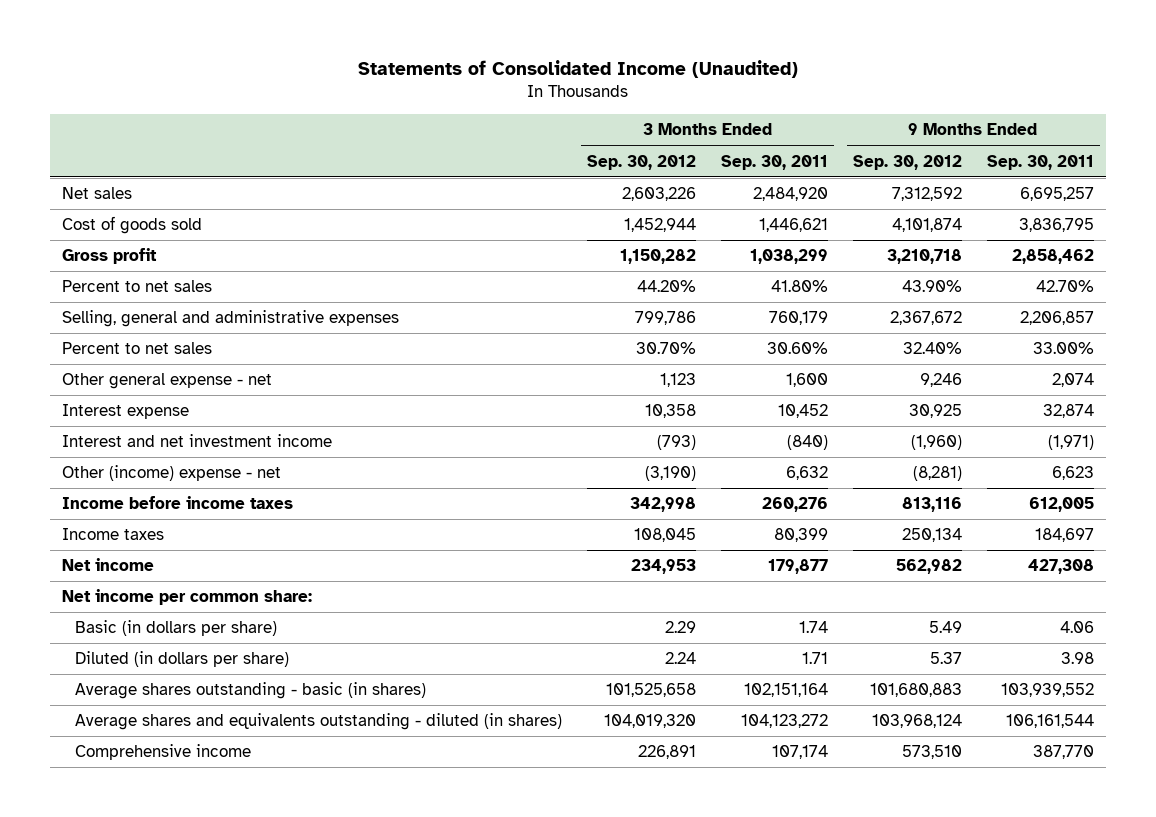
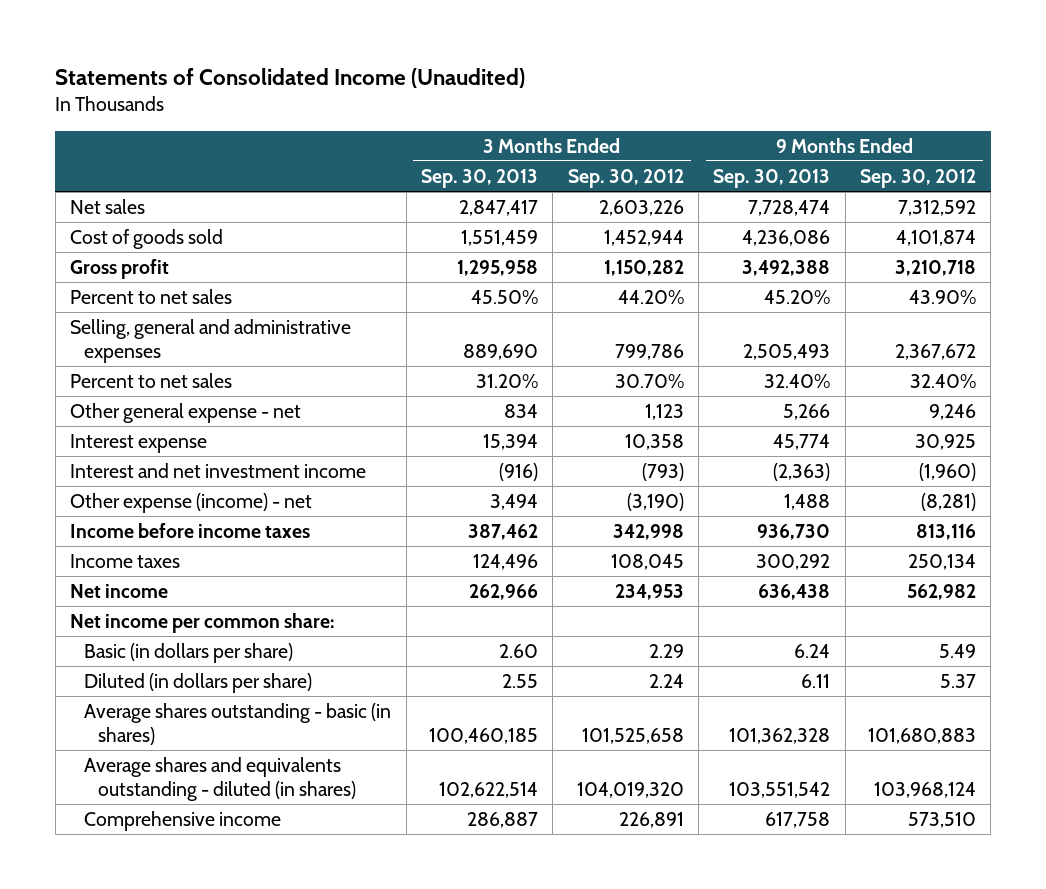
[720,154,828,170] Sep. 30, 2011 -> none
[986,154,1094,170] Sep. 30, 2011 -> none
none -> [420,168,538,188] Sep. 30, 2013
none -> [713,168,831,188] Sep. 30, 2013
[62,465,282,482] Other (income) expense - net -> [69,492,312,513] Other expense (income) - net

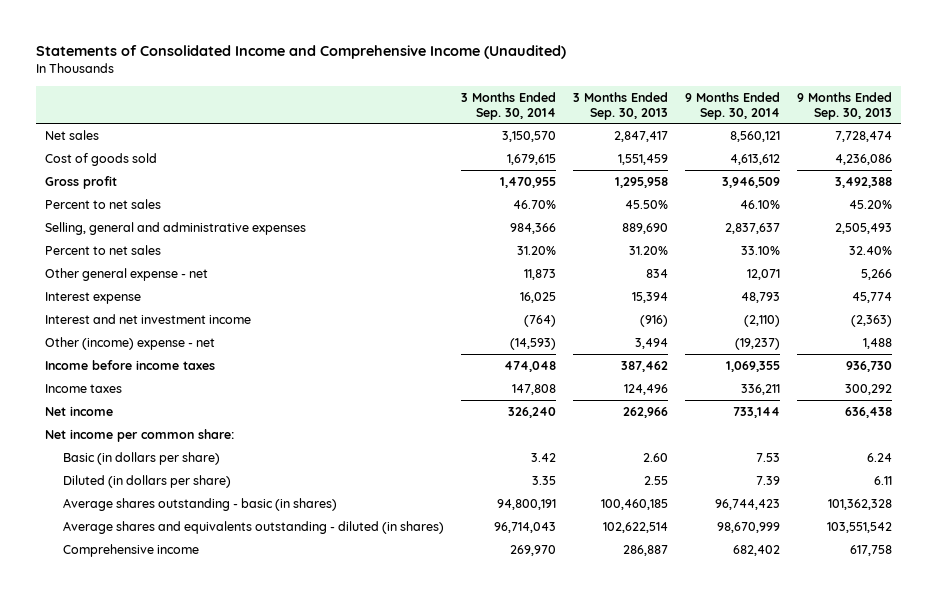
[55,68,526,89] Statements of Consolidated Income (Unaudited) -> [36,45,567,60] Statements of Consolidated Income and Comprehensive Income (Unaudited)
[567,168,684,188] Sep. 30, 2012 -> none
[859,168,976,188] Sep. 30, 2012 -> none
none -> [461,91,557,120] 3 Months Ended Sep. 30, 2014
none -> [685,91,781,120] 9 Months Ended Sep. 30, 2014
[69,492,312,513] Other expense (income) - net -> [44,336,215,350] Other (income) expense - net

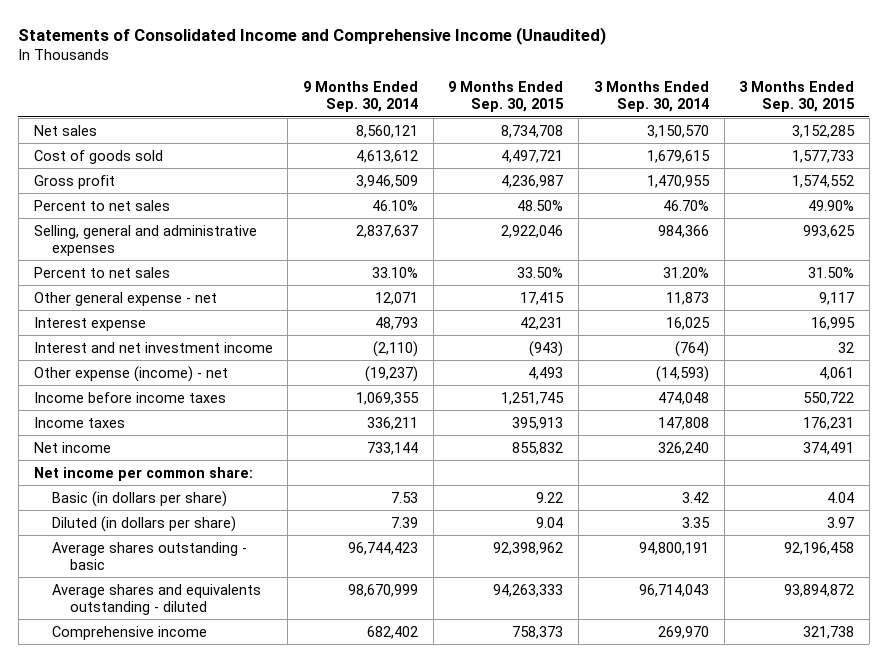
[573,91,669,120] 3 Months Ended Sep. 30, 2013 -> none
[797,91,893,120] 9 Months Ended Sep. 30, 2013 -> none
none -> [448,81,565,113] 9 Months Ended Sep. 30, 2015
none -> [739,81,856,113] 3 Months Ended Sep. 30, 2015
[44,336,215,350] Other (income) expense - net -> [33,365,228,382] Other expense (income) - net
[63,497,338,511] Average shares outstanding - basic (in shares) -> [51,541,247,570] Average shares outstanding - basic
[63,520,445,534] Average shares and equivalents outstanding - diluted (in shares) -> [51,583,261,615] Average shares and equivalents outstanding - diluted

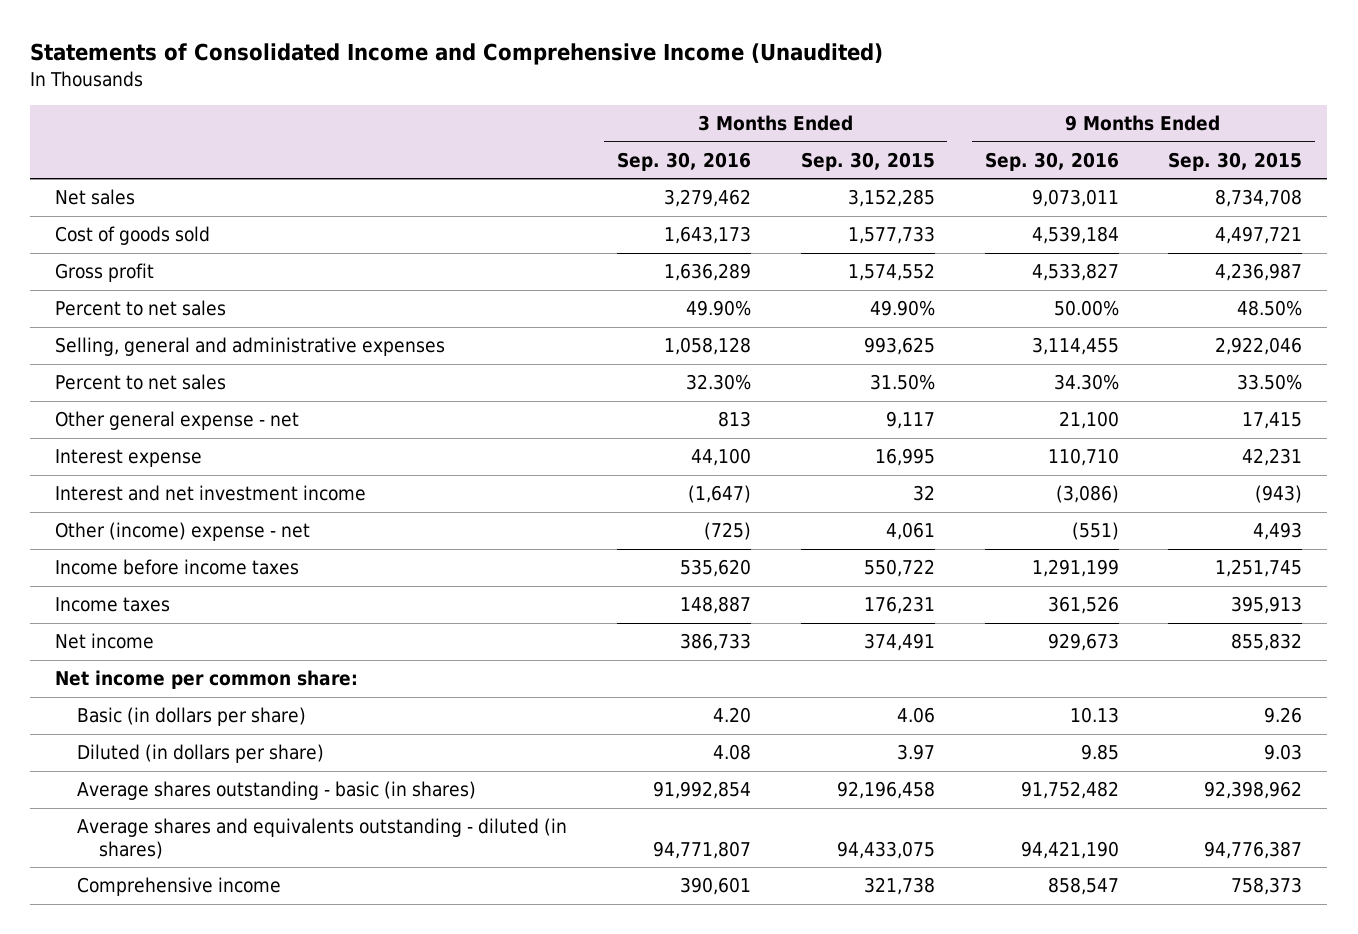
[302,81,418,113] 9 Months Ended Sep. 30, 2014 -> none
[593,81,709,113] 3 Months Ended Sep. 30, 2014 -> none
none -> [616,151,751,171] Sep. 30, 2016
none -> [984,151,1119,171] Sep. 30, 2016
[33,365,228,382] Other expense (income) - net -> [55,522,311,542] Other (income) expense - net
[536,491,564,503] 9.22 -> [1264,707,1303,724] 9.26
[827,491,855,503] 4.04 -> [896,707,935,724] 4.06
[536,516,564,528] 9.04 -> [1264,744,1303,761] 9.03
[51,541,247,570] Average shares outstanding - basic -> [77,781,477,801] Average shares outstanding - basic (in shares)
[51,583,261,615] Average shares and equivalents outstanding - diluted -> [77,818,568,859] Average shares and equivalents outstanding - diluted (in shares)
[493,583,564,597] 94,263,333 -> [1204,840,1303,859] 94,776,387
[784,583,855,597] 93,894,872 -> [836,840,935,859] 94,433,075

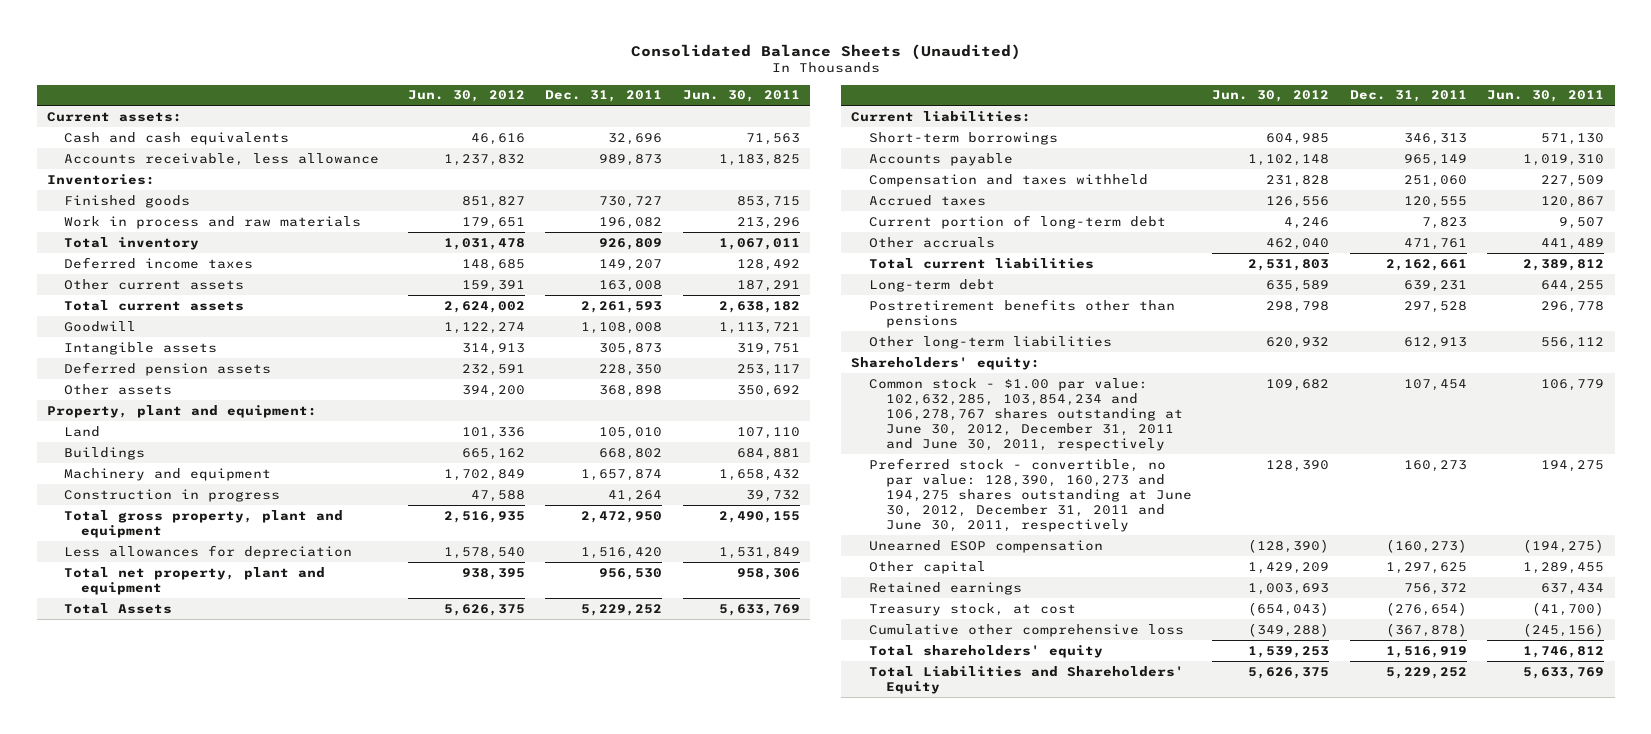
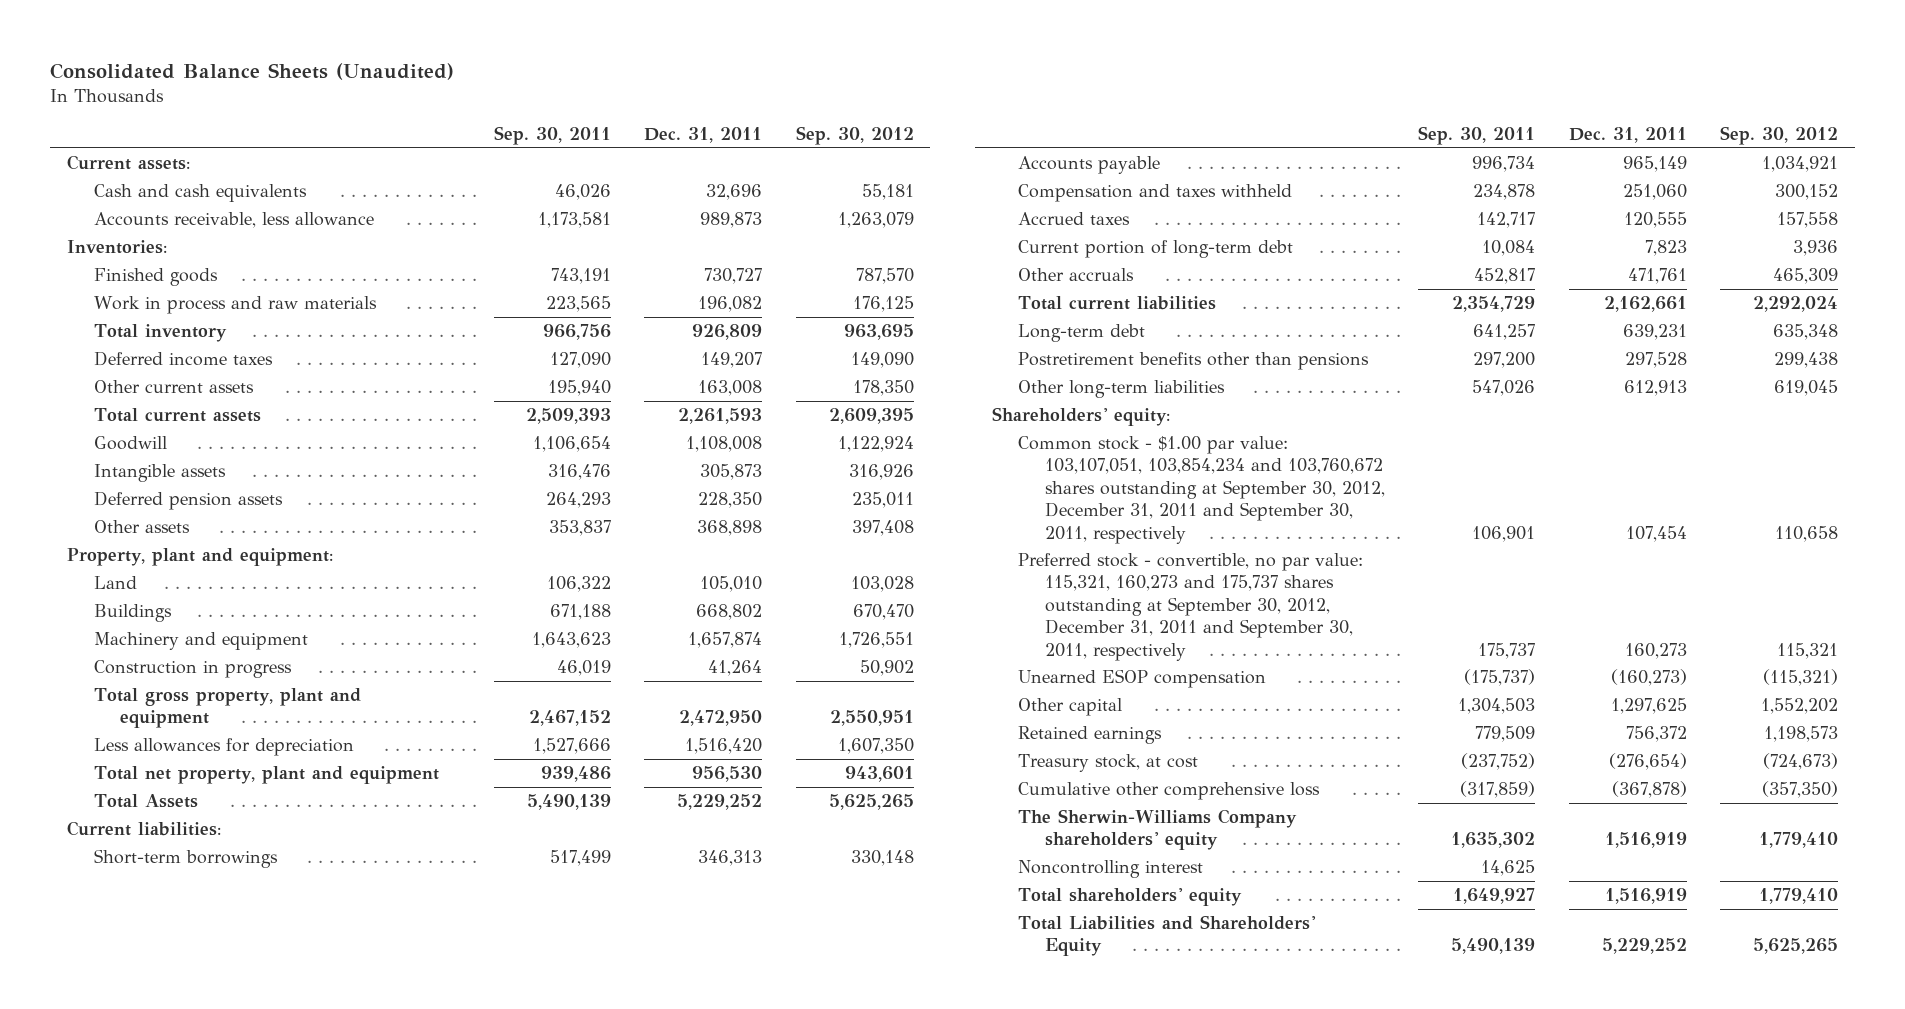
[407,90,525,103] Jun. 30, 2012 -> none
[683,90,801,103] Jun. 30, 2011 -> none
none -> [493,125,611,145] Sep. 30, 2011
none -> [795,125,914,145] Sep. 30, 2012
[868,377,1183,451] Common stock - $1.00 par value: 102,632,285, 103,854,234 and 106,278,767 shares outstanding at June 30, 2012, December 31, 2011 and June 30, 2011, respectively -> [1018,436,1385,544] Common stock - $1.00 par value: 103,107,051, 103,854,234 and 103,760,672 shares outstanding at September 30, 2012, December 31, 2011 and September 30, 2011, respectively
[868,457,1192,532] Preferred stock - convertible, no par value: 128,390, 160,273 and 194,275 shares outstanding at June 30, 2012, December 31, 2011 and June 30, 2011, respectively -> [1018,553,1364,661] Preferred stock - convertible, no par value: 115,321, 160,273 and 175,737 shares outstanding at September 30, 2012, December 31, 2011 and September 30, 2011, respectively
none -> [1018,809,1298,851] The Sherwin-Williams Company shareholders' equity
none -> [1018,860,1204,879] Noncontrolling interest

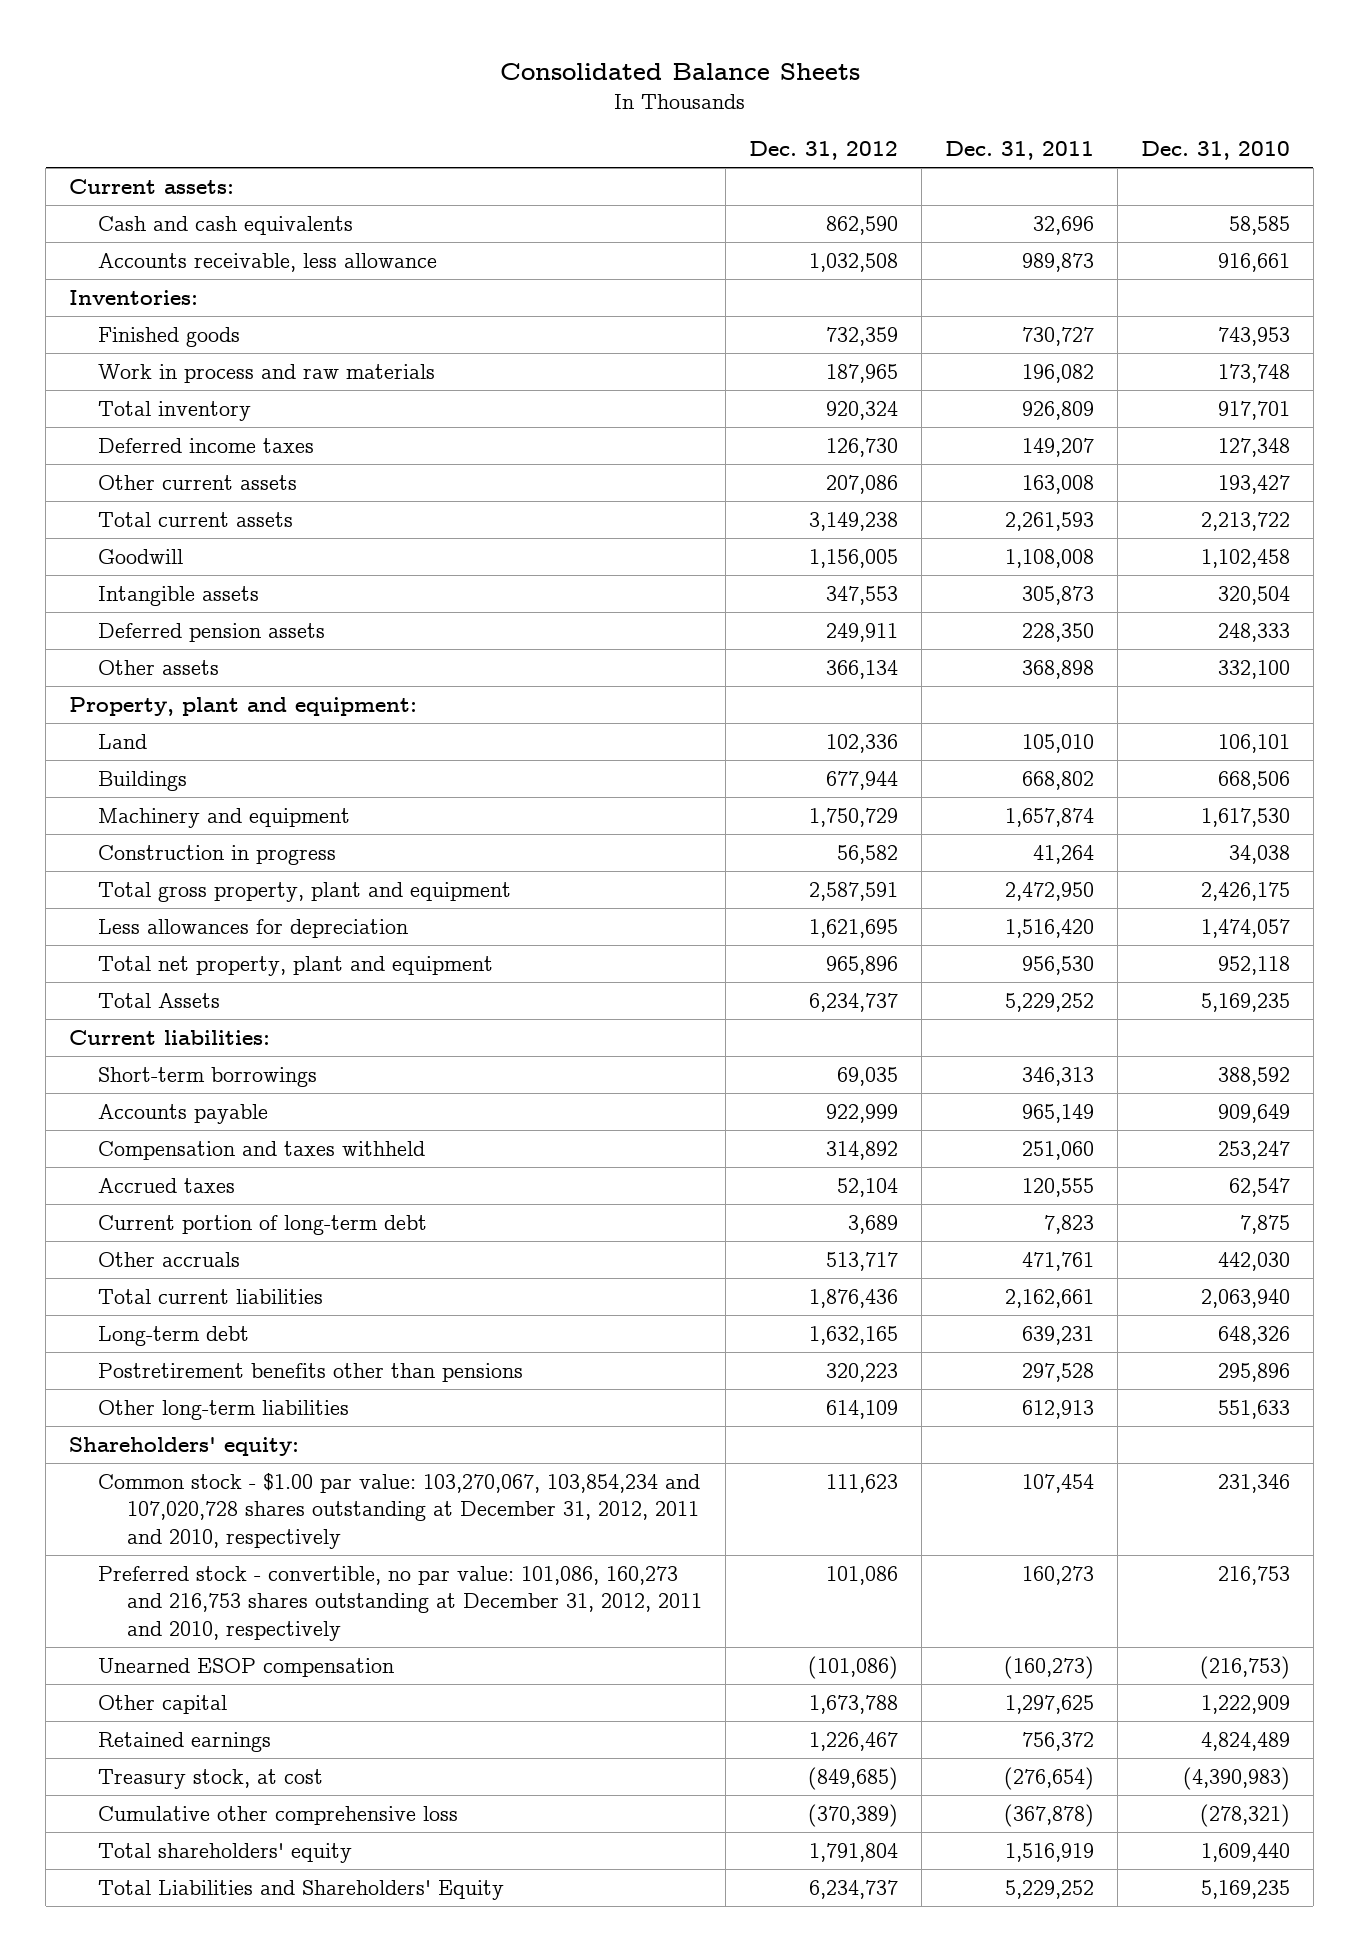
[50,62,455,80] Consolidated Balance Sheets (Unaudited) -> [499,62,860,80] Consolidated Balance Sheets
[493,125,611,145] Sep. 30, 2011 -> none
[795,125,914,145] Sep. 30, 2012 -> none
none -> [749,141,899,161] Dec. 31, 2012
none -> [1140,141,1290,161] Dec. 31, 2010
[1018,436,1385,544] Common stock - $1.00 par value: 103,107,051, 103,854,234 and 103,760,672 shares outstanding at September 30, 2012, December 31, 2011 and September 30, 2011, respectively -> [98,1472,701,1549] Common stock - $1.00 par value: 103,270,067, 103,854,234 and 107,020,728 shares outstanding at December 31, 2012, 2011 and 2010, respectively
[1018,553,1364,661] Preferred stock - convertible, no par value: 115,321, 160,273 and 175,737 shares outstanding at September 30, 2012, December 31, 2011 and September 30, 2011, respectively -> [98,1565,703,1641] Preferred stock - convertible, no par value: 101,086, 160,273 and 216,753 shares outstanding at December 31, 2012, 2011 and 2010, respectively
[1018,809,1298,851] The Sherwin-Williams Company shareholders' equity -> none
[1018,860,1204,879] Noncontrolling interest -> none

